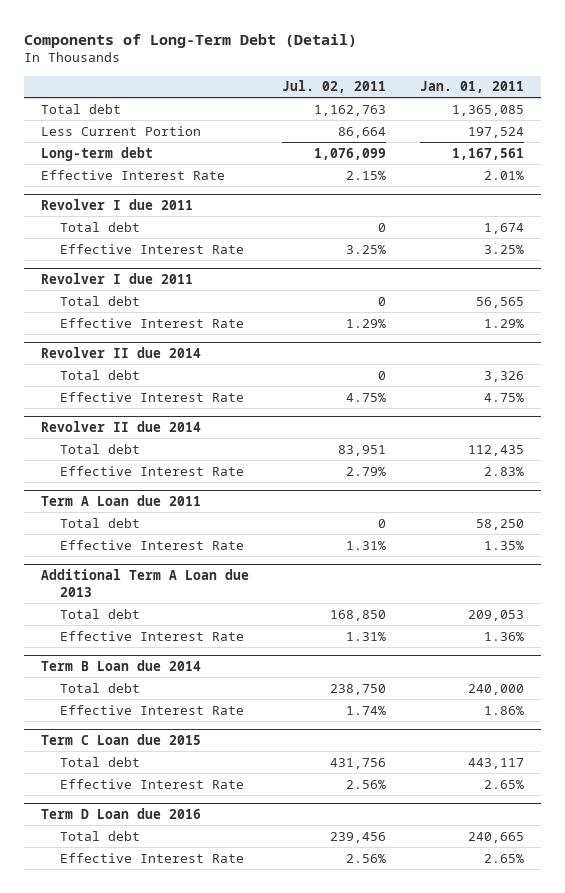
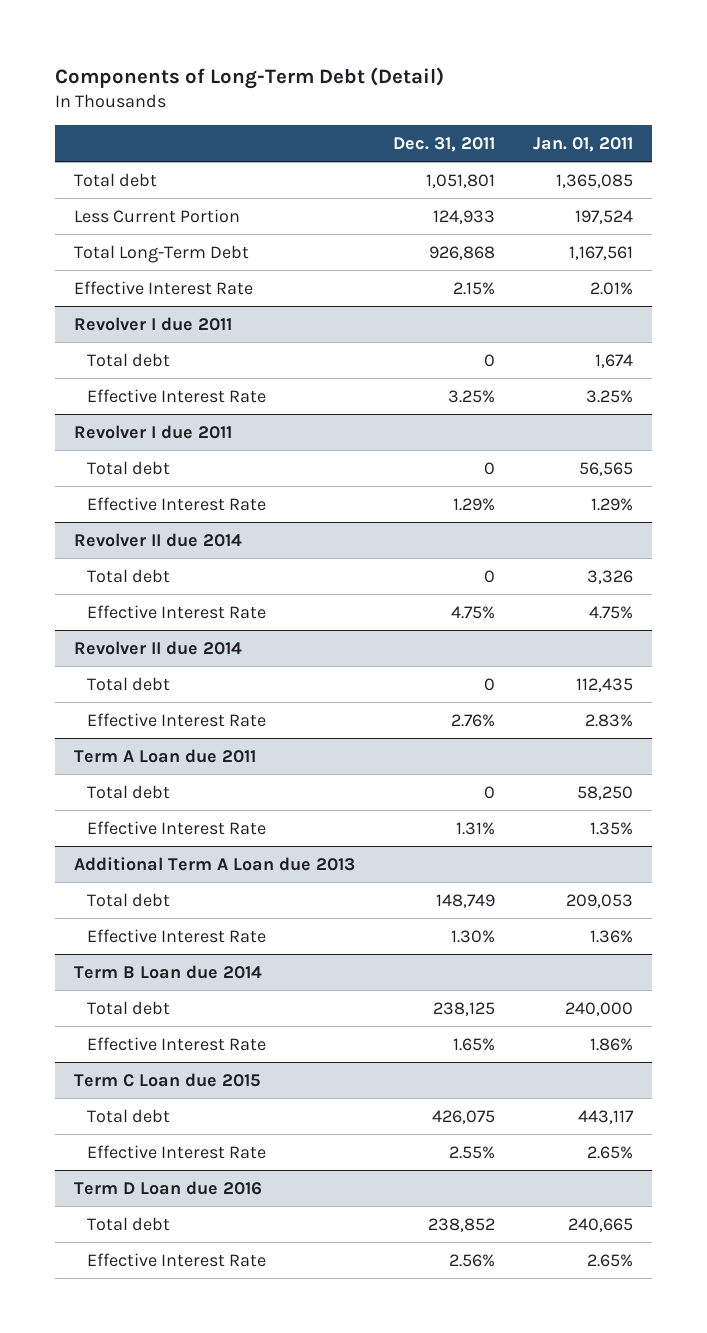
[282,80,387,94] Jul. 02, 2011 -> none
none -> [392,136,495,152] Dec. 31, 2011
[41,146,154,161] Long-term debt -> [74,244,250,263] Total Long-Term Debt

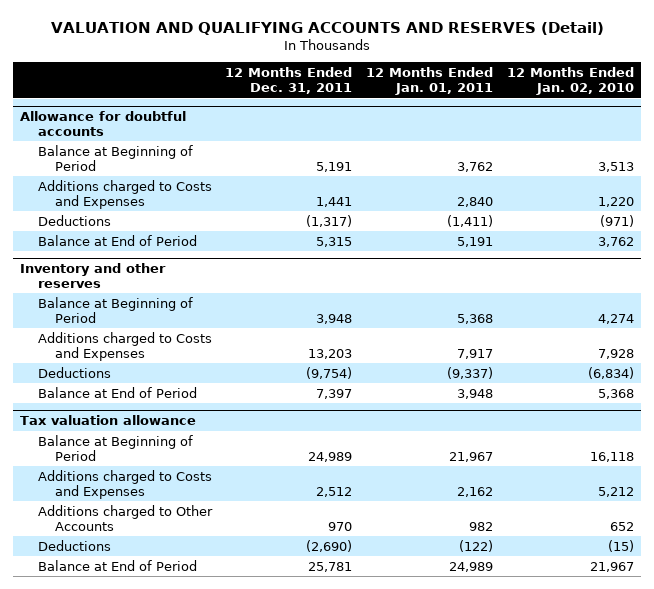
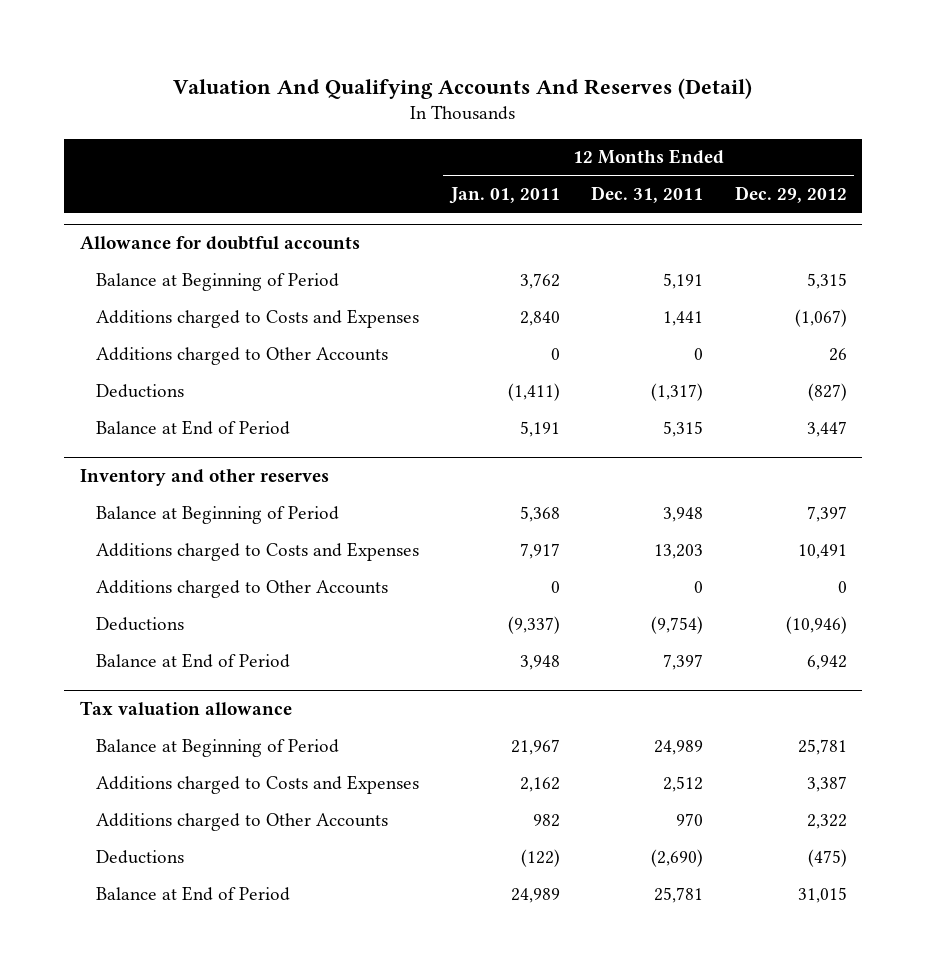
[51,21,605,35] VALUATION AND QUALIFYING ACCOUNTS AND RESERVES (Detail) -> [173,77,753,99] Valuation And Qualifying Accounts And Reserves (Detail)
[507,67,635,95] 12 Months Ended Jan. 02, 2010 -> none
none -> [734,186,847,204] Dec. 29, 2012
none -> [96,346,389,365] Additions charged to Other Accounts
none -> [96,579,389,598] Additions charged to Other Accounts

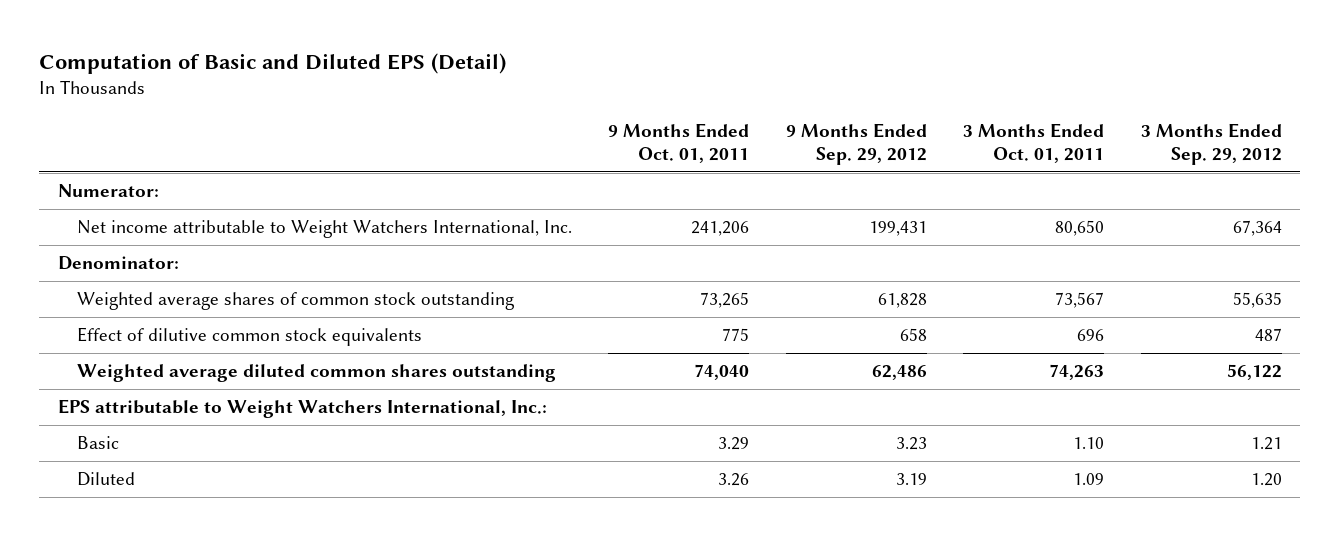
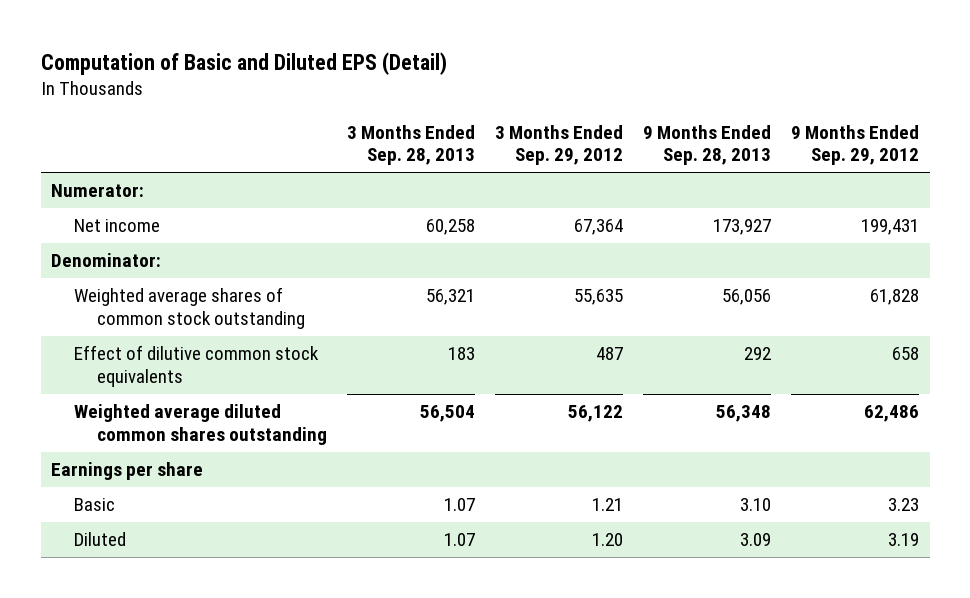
[608,123,750,163] 9 Months Ended Oct. 01, 2011 -> none
[963,123,1105,163] 3 Months Ended Oct. 01, 2011 -> none
none -> [347,124,476,166] 3 Months Ended Sep. 28, 2013
none -> [643,124,772,166] 9 Months Ended Sep. 28, 2013
[76,220,572,239] Net income attributable to Weight Watchers International, Inc. -> [73,219,160,233] Net income
[57,399,547,419] EPS attributable to Weight Watchers International, Inc.: -> none
none -> [50,462,203,481] Earnings per share

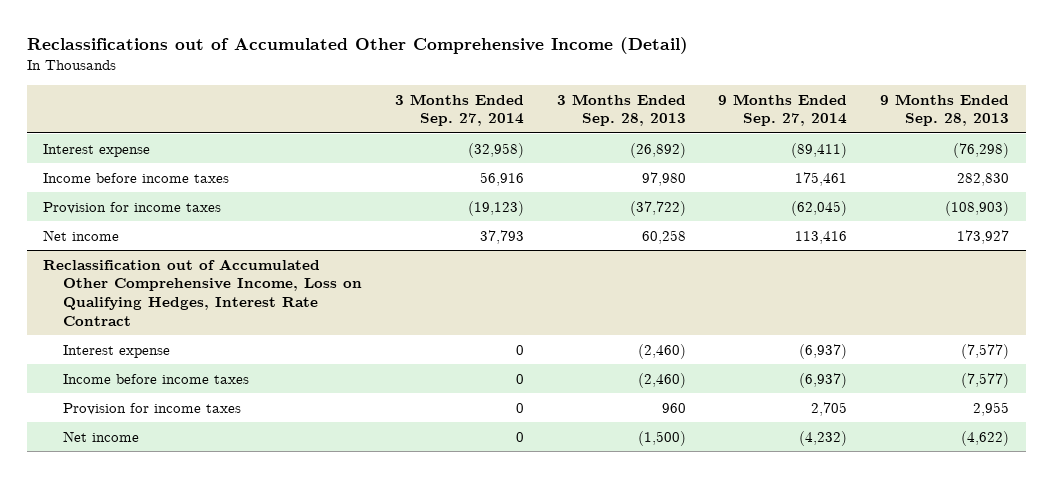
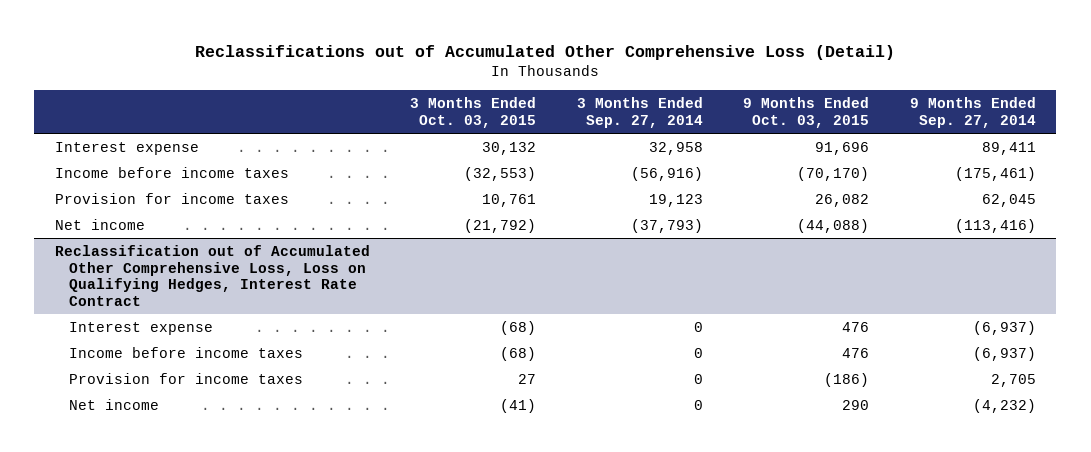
[26,36,688,54] Reclassifications out of Accumulated Other Comprehensive Income (Detail) -> [195,44,896,60] Reclassifications out of Accumulated Other Comprehensive Loss (Detail)
[556,93,686,127] 3 Months Ended Sep. 28, 2013 -> none
[880,93,1010,127] 9 Months Ended Sep. 28, 2013 -> none
none -> [410,97,537,128] 3 Months Ended Oct. 03, 2015
none -> [743,97,870,128] 9 Months Ended Oct. 03, 2015
[468,142,525,158] (32,958) -> [648,141,703,155] 32,958
[791,142,848,158] (89,411) -> [981,141,1036,155] 89,411
[480,171,525,186] 56,916 -> [630,166,703,181] (56,916)
[795,171,848,186] 175,461 -> [954,166,1036,181] (175,461)
[468,200,525,216] (19,123) -> [648,193,703,207] 19,123
[791,200,848,216] (62,045) -> [981,193,1036,207] 62,045
[480,229,525,244] 37,793 -> [630,218,703,233] (37,793)
[795,230,848,244] 113,416 -> [954,218,1036,233] (113,416)
[43,258,363,327] Reclassification out of Accumulated Other Comprehensive Income, Loss on Qualifying Hedges, Interest Rate Contract -> [54,244,370,306] Reclassification out of Accumulated Other Comprehensive Loss, Loss on Qualifying Hedges, Interest Rate Contract

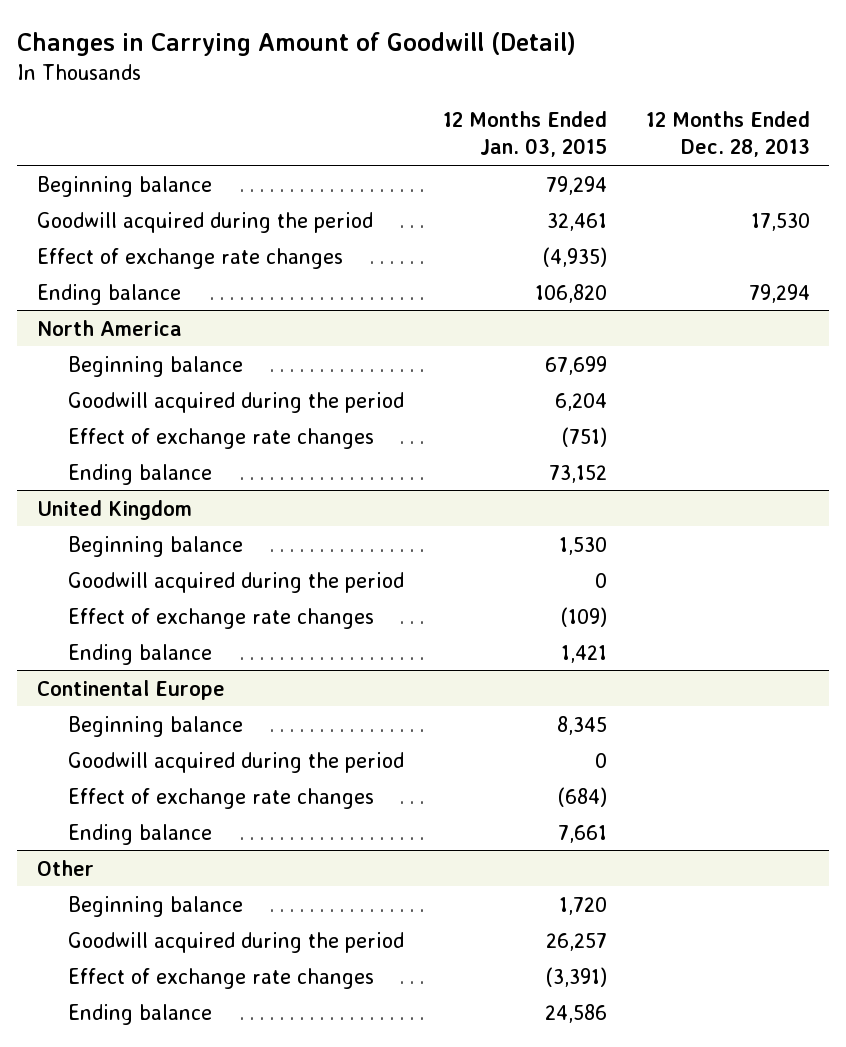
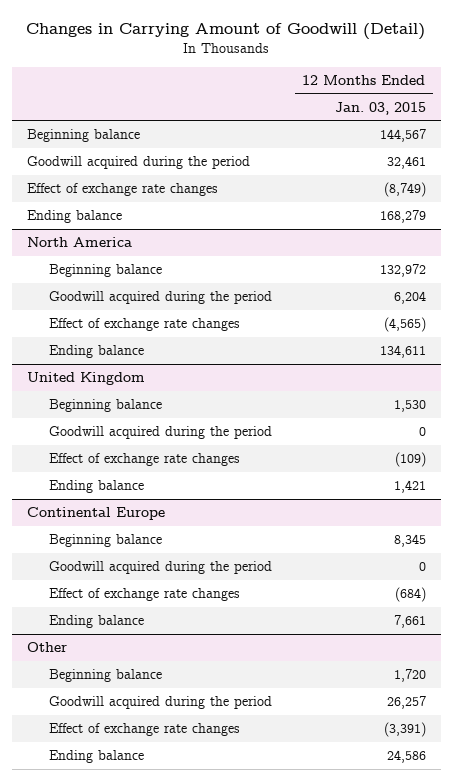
[645,111,810,158] 12 Months Ended Dec. 28, 2013 -> none
[545,175,607,195] 79,294 -> [379,129,426,143] 144,567
[542,246,607,267] (4,935) -> [383,182,426,198] (8,749)
[534,283,607,303] 106,820 -> [379,210,426,224] 168,279
[544,355,607,375] 67,699 -> [379,264,426,278] 132,972
[561,426,607,447] (751) -> [383,317,426,333] (4,565)
[548,464,607,483] 73,152 -> [379,345,426,359] 134,611

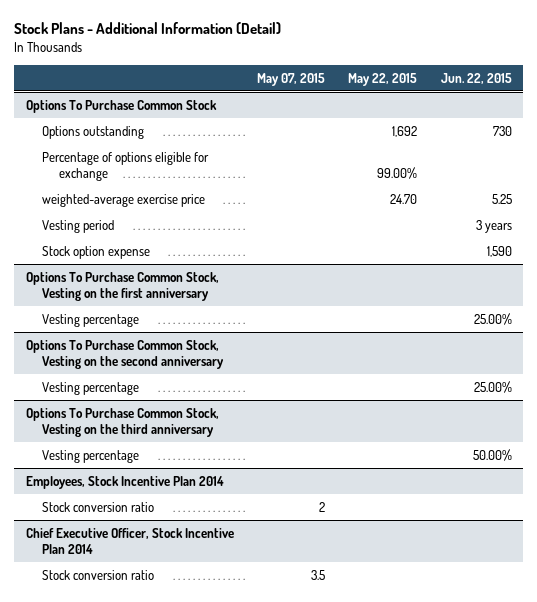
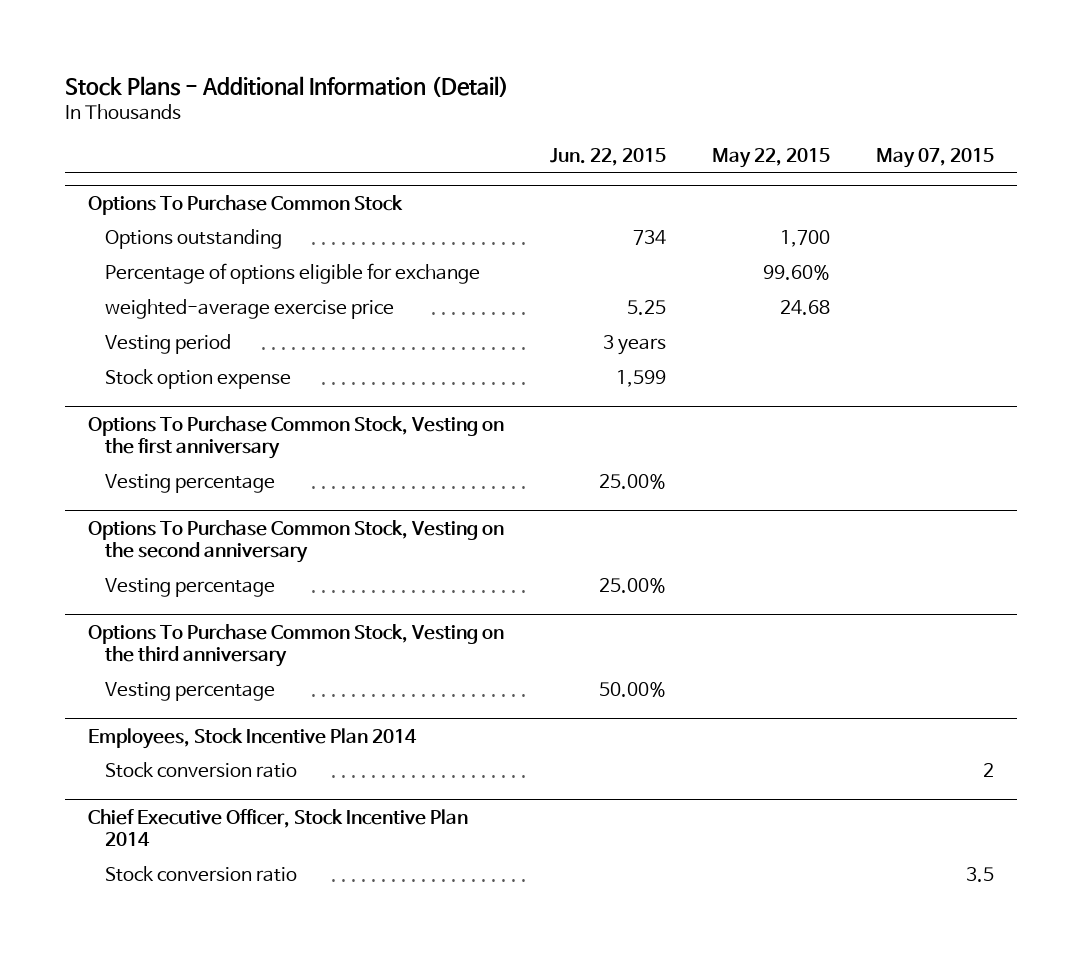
[392,125,418,137] 1,692 -> [780,230,831,248] 1,700
[492,125,512,136] 730 -> [633,230,667,246] 734
[377,166,418,179] 99.00% -> [763,265,831,281] 99.60%
[390,193,418,204] 24.70 -> [780,300,831,316] 24.68
[486,245,512,257] 1,590 -> [616,370,667,388] 1,599

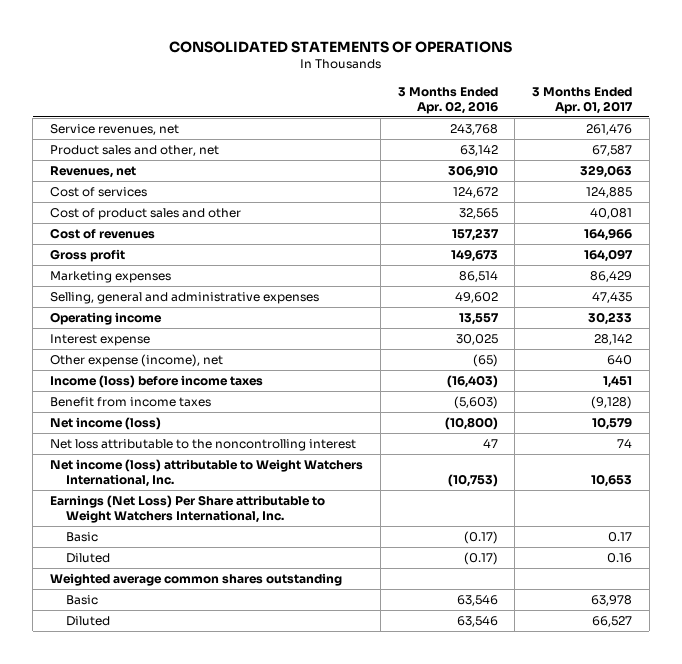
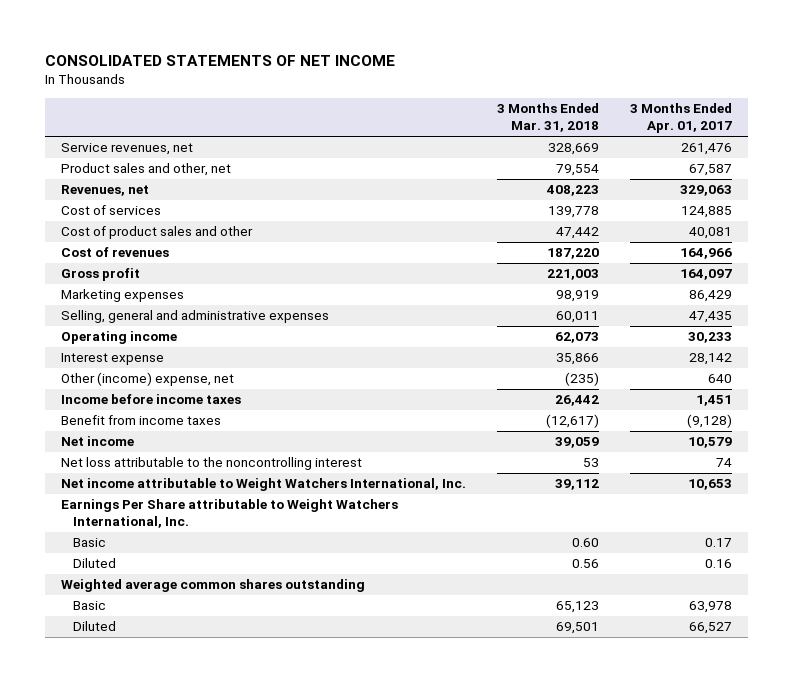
[169,40,513,53] CONSOLIDATED STATEMENTS OF OPERATIONS -> [45,55,396,67] CONSOLIDATED STATEMENTS OF NET INCOME
[397,86,498,114] 3 Months Ended Apr. 02, 2016 -> none
none -> [497,103,600,133] 3 Months Ended Mar. 31, 2018
[50,353,224,367] Other expense (income), net -> [60,372,234,387] Other (income) expense, net
[50,374,264,388] Income (loss) before income taxes -> [60,394,241,405] Income before income taxes
[50,416,162,430] Net income (loss) -> [60,436,134,447] Net income
[50,458,364,488] Net income (loss) attributable to Weight Watchers International, Inc. -> [60,478,466,492] Net income attributable to Weight Watchers International, Inc.
[50,494,326,524] Earnings (Net Loss) Per Share attributable to Weight Watchers International, Inc. -> [60,499,398,529] Earnings Per Share attributable to Weight Watchers International, Inc.

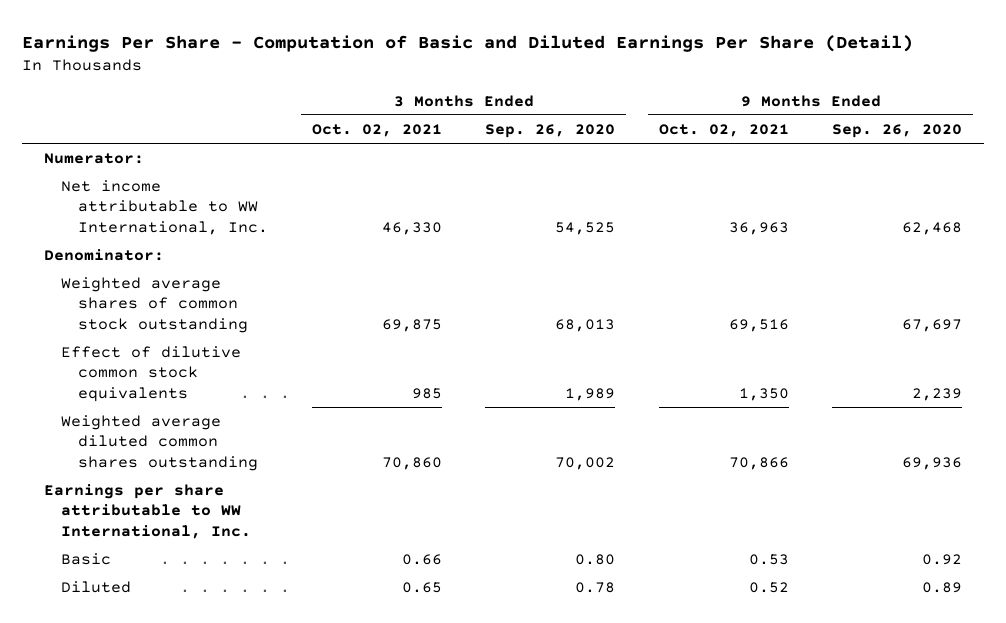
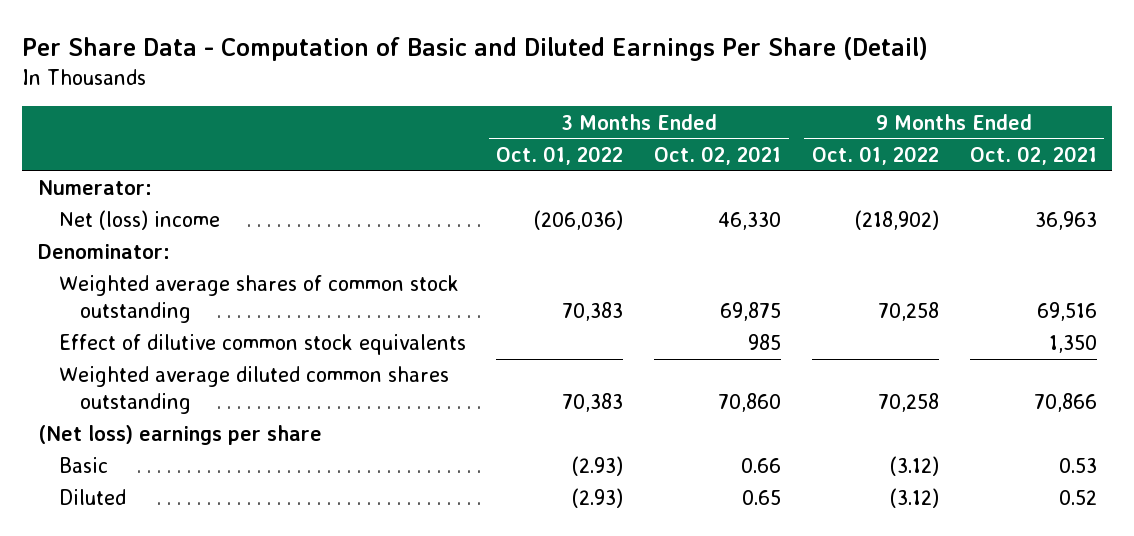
[22,34,914,52] Earnings Per Share - Computation of Basic and Diluted Earnings Per Share (Detail) -> [22,36,929,61] Per Share Data - Computation of Basic and Diluted Earnings Per Share (Detail)
[485,123,616,138] Sep. 26, 2020 -> none
[832,123,963,138] Sep. 26, 2020 -> none
none -> [496,146,624,166] Oct. 01, 2022
none -> [811,146,939,166] Oct. 01, 2022
[61,179,269,235] Net income attributable to WW International, Inc. -> [58,210,220,231] Net (loss) income
[44,483,252,539] Earnings per share attributable to WW International, Inc. -> none
none -> [37,425,322,446] (Net loss) earnings per share

